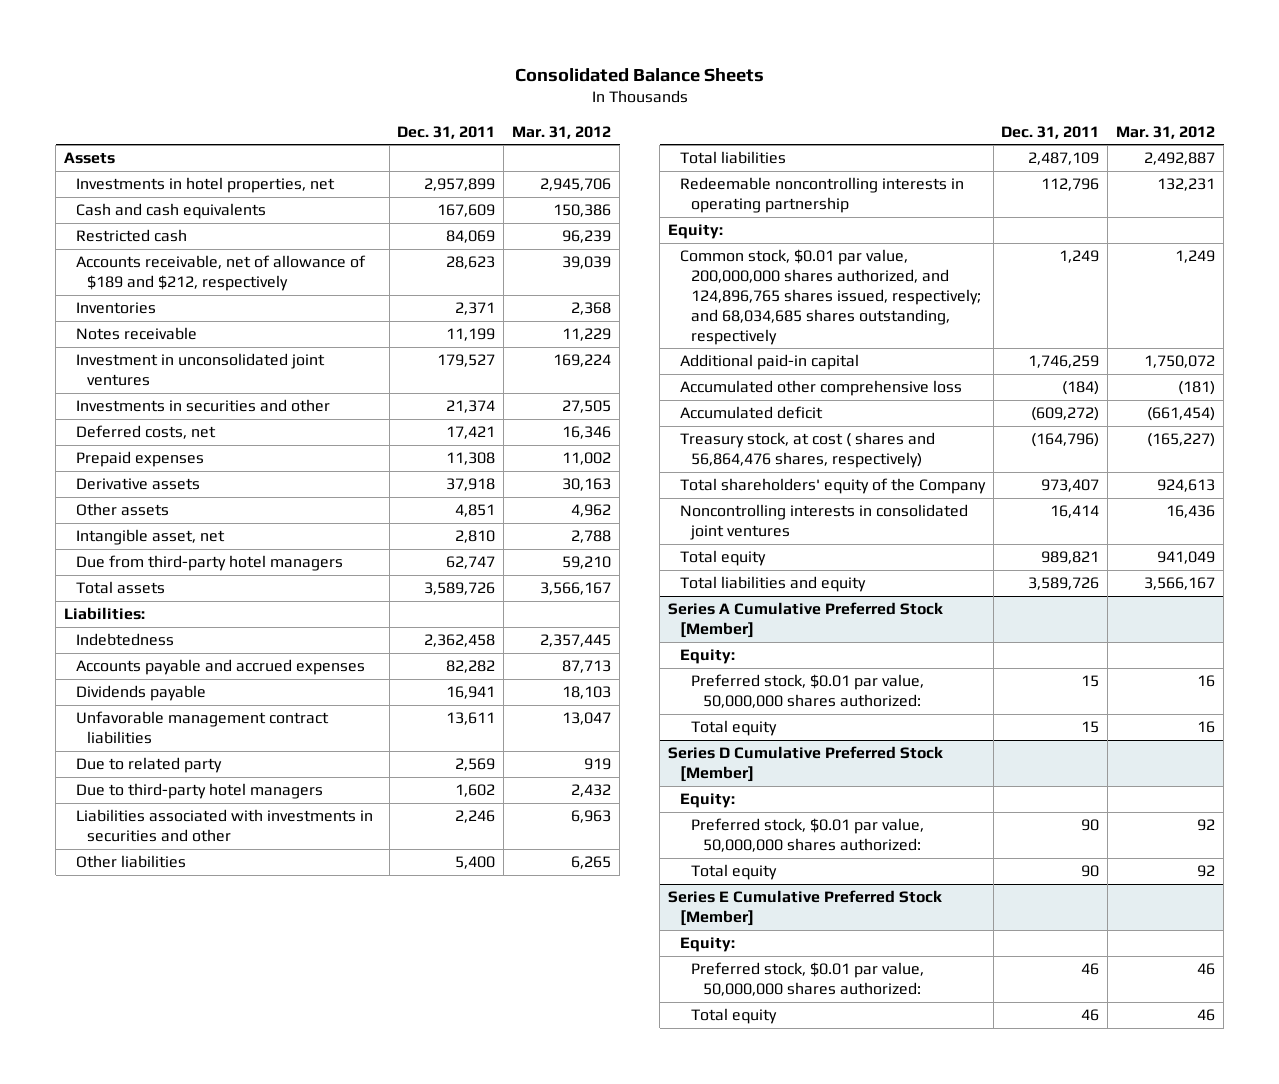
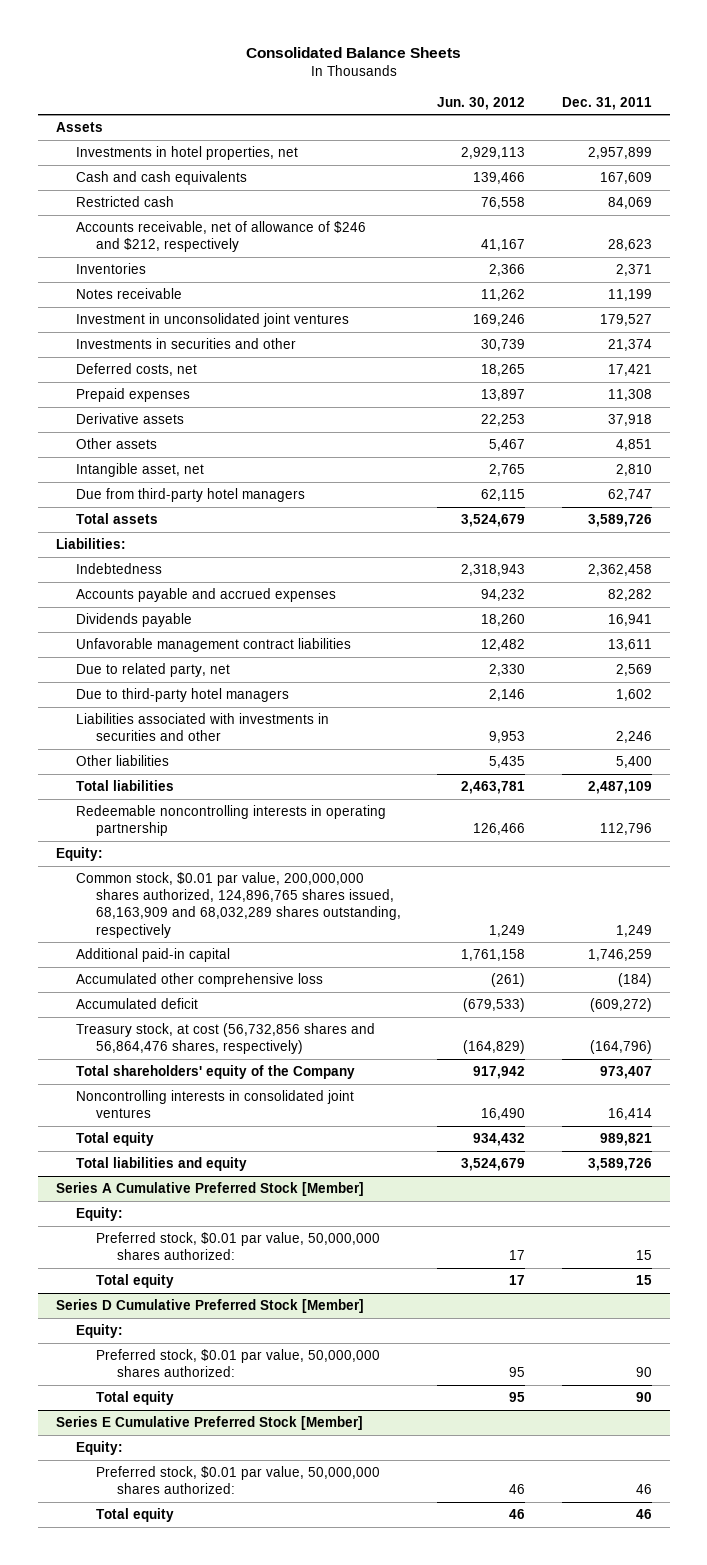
[512,125,612,139] Mar. 31, 2012 -> none
none -> [437,96,526,110] Jun. 30, 2012
[75,255,366,291] Accounts receivable, net of allowance of $189 and $212, respectively -> [75,221,366,253] Accounts receivable, net of allowance of $246 and $212, respectively
[75,757,222,774] Due to related party -> [75,663,230,678] Due to related party, net
[679,249,982,345] Common stock, $0.01 par value, 200,000,000 shares authorized, and 124,896,765 shares issued, respectively; and 68,034,685 shares outstanding, respectively -> [75,872,402,938] Common stock, $0.01 par value, 200,000,000 shares authorized, 124,896,765 shares issued, 68,163,909 and 68,032,289 shares outstanding, respectively
[679,432,935,468] Treasury stock, at cost ( shares and 56,864,476 shares, respectively) -> [75,1023,375,1055] Treasury stock, at cost (56,732,856 shares and 56,864,476 shares, respectively)

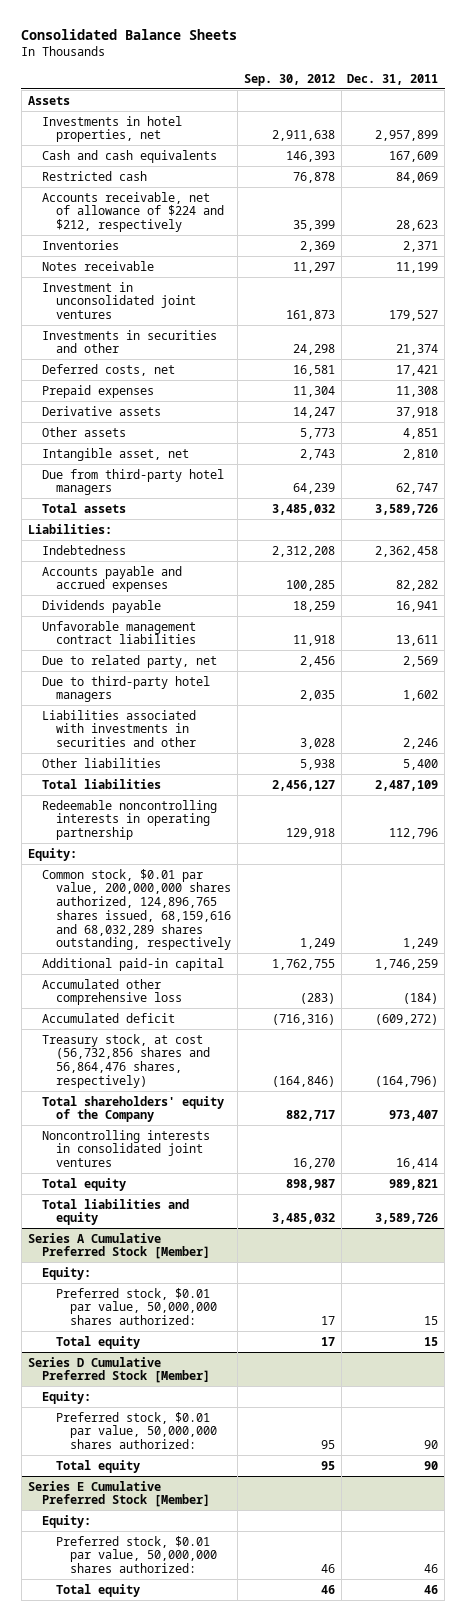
[437,96,526,110] Jun. 30, 2012 -> none
none -> [243,73,335,86] Sep. 30, 2012
[75,221,366,253] Accounts receivable, net of allowance of $246 and $212, respectively -> [41,191,224,233] Accounts receivable, net of allowance of $224 and $212, respectively
[75,872,402,938] Common stock, $0.01 par value, 200,000,000 shares authorized, 124,896,765 shares issued, 68,163,909 and 68,032,289 shares outstanding, respectively -> [41,868,231,951] Common stock, $0.01 par value, 200,000,000 shares authorized, 124,896,765 shares issued, 68,159,616 and 68,032,289 shares outstanding, respectively

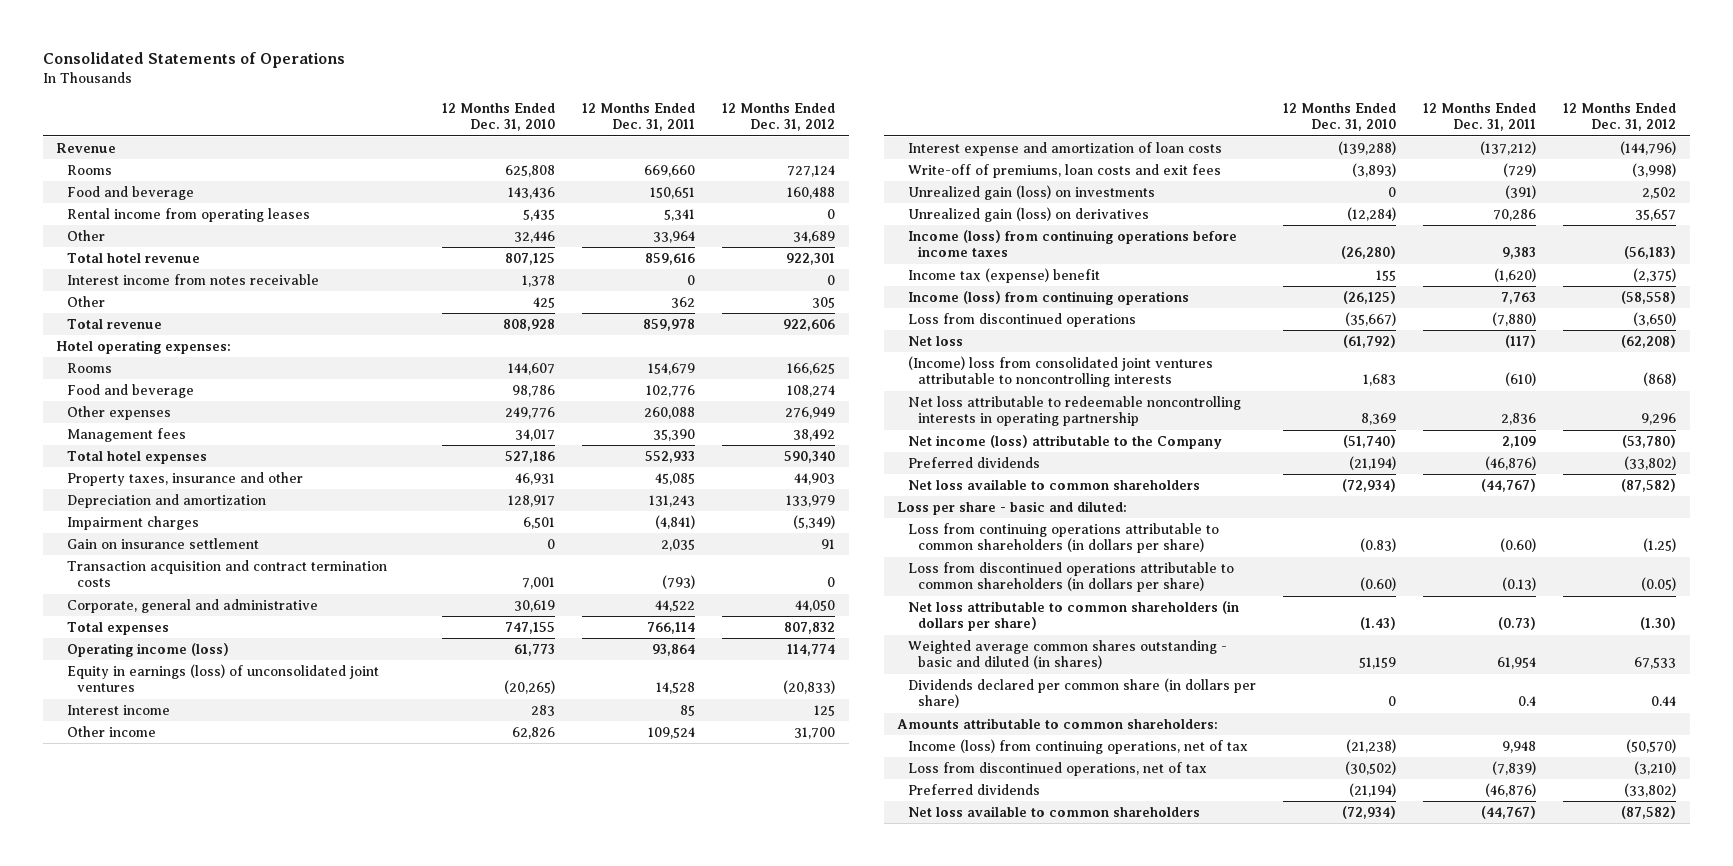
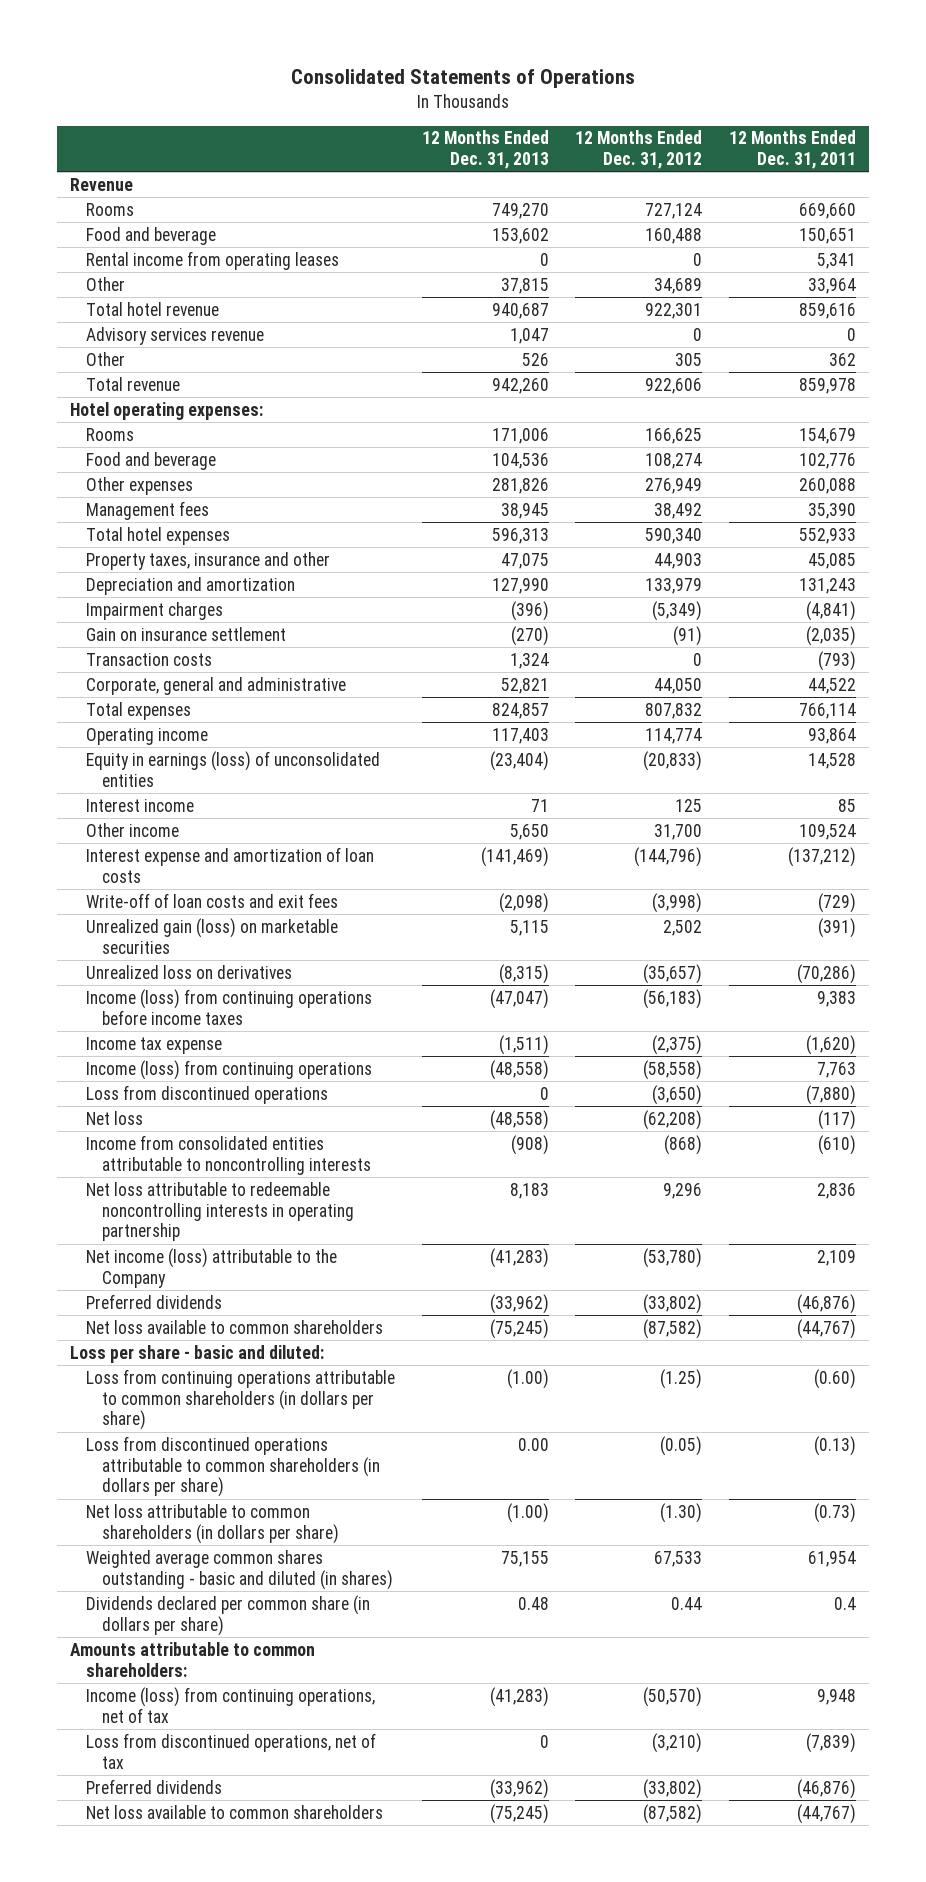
[442,103,556,132] 12 Months Ended Dec. 31, 2010 -> none
none -> [421,130,549,170] 12 Months Ended Dec. 31, 2013
[66,273,319,285] Interest income from notes receivable -> none
none -> [85,326,264,345] Advisory services revenue
[661,538,696,551] 2,035 -> [805,625,856,646] (2,035)
[821,538,836,549] 91 -> [673,625,703,646] (91)
[66,559,387,588] Transaction acquisition and contract termination costs -> [85,652,212,666] Transaction costs
[66,642,229,657] Operating income (loss) -> [85,727,208,745] Operating income
[66,663,379,693] Equity in earnings (loss) of unconsolidated joint ventures -> [85,750,380,787] Equity in earnings (loss) of unconsolidated entities
[907,163,1221,178] Write-off of premiums, loan costs and exit fees -> [85,892,338,908] Write-off of loan costs and exit fees
[907,184,1155,200] Unrealized gain (loss) on investments -> [85,917,338,954] Unrealized gain (loss) on marketable securities
[907,206,1149,222] Unrealized gain (loss) on derivatives -> [85,964,292,979] Unrealized loss on derivatives
[1493,208,1537,221] 70,286 -> [796,963,856,984] (70,286)
[1635,208,1677,221] 35,657 -> [643,963,703,984] (35,657)
[907,267,1100,283] Income tax (expense) benefit -> [85,1036,222,1054] Income tax expense
[907,355,1213,388] (Income) loss from consolidated joint ventures attributable to noncontrolling interests -> [85,1134,371,1175] Income from consolidated entities attributable to noncontrolling interests

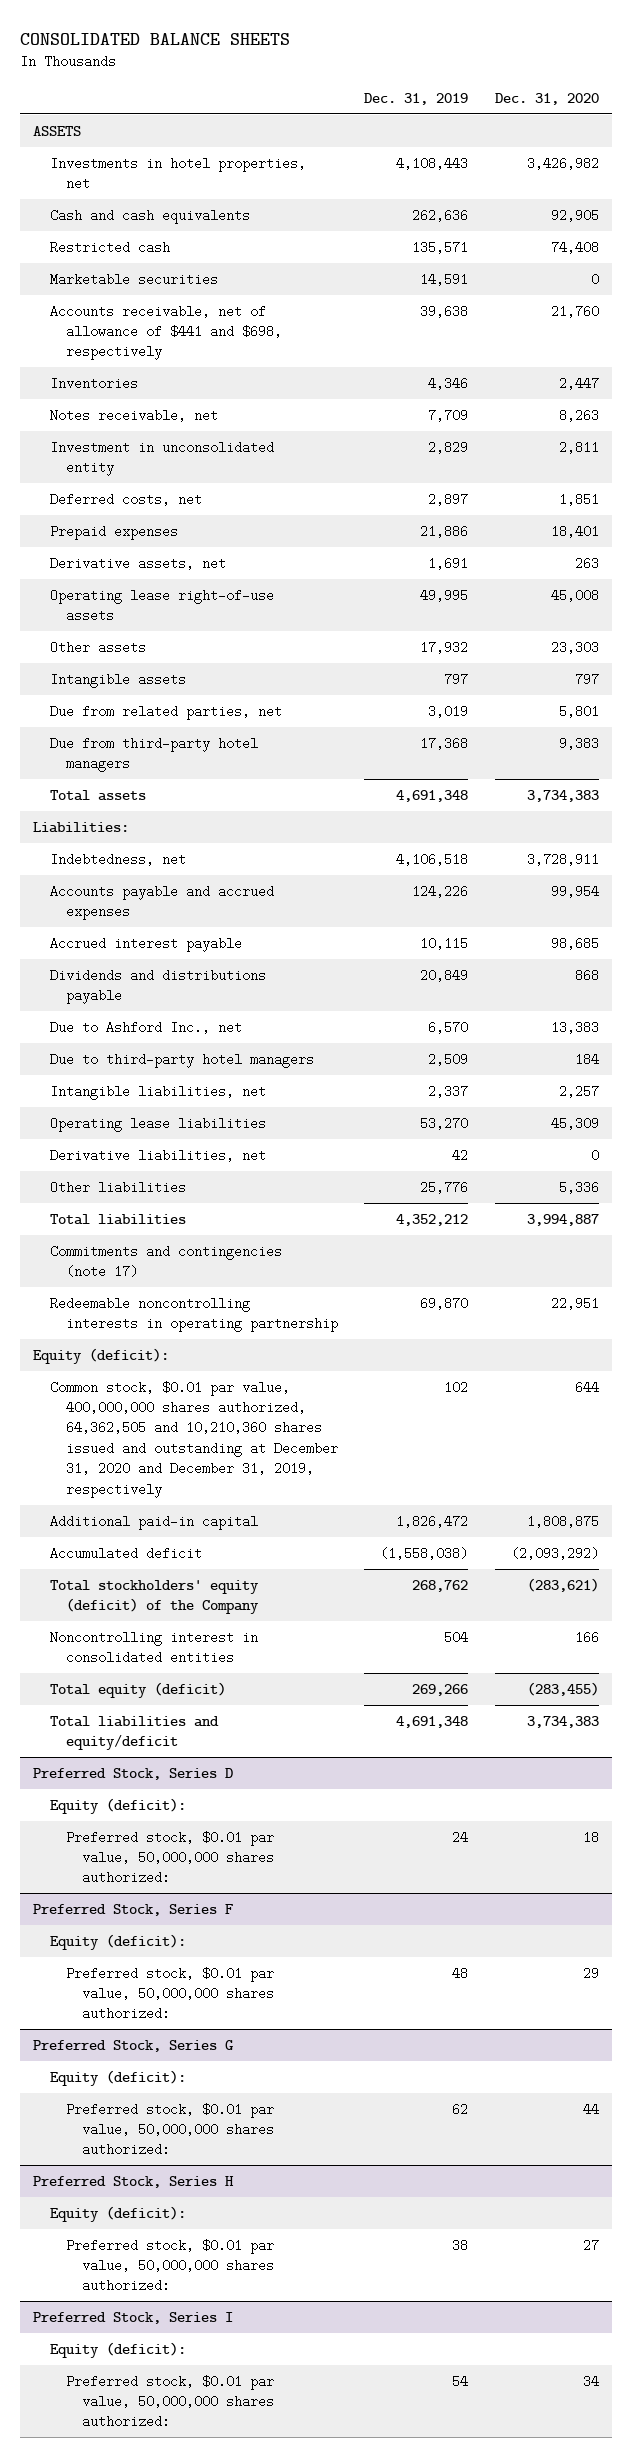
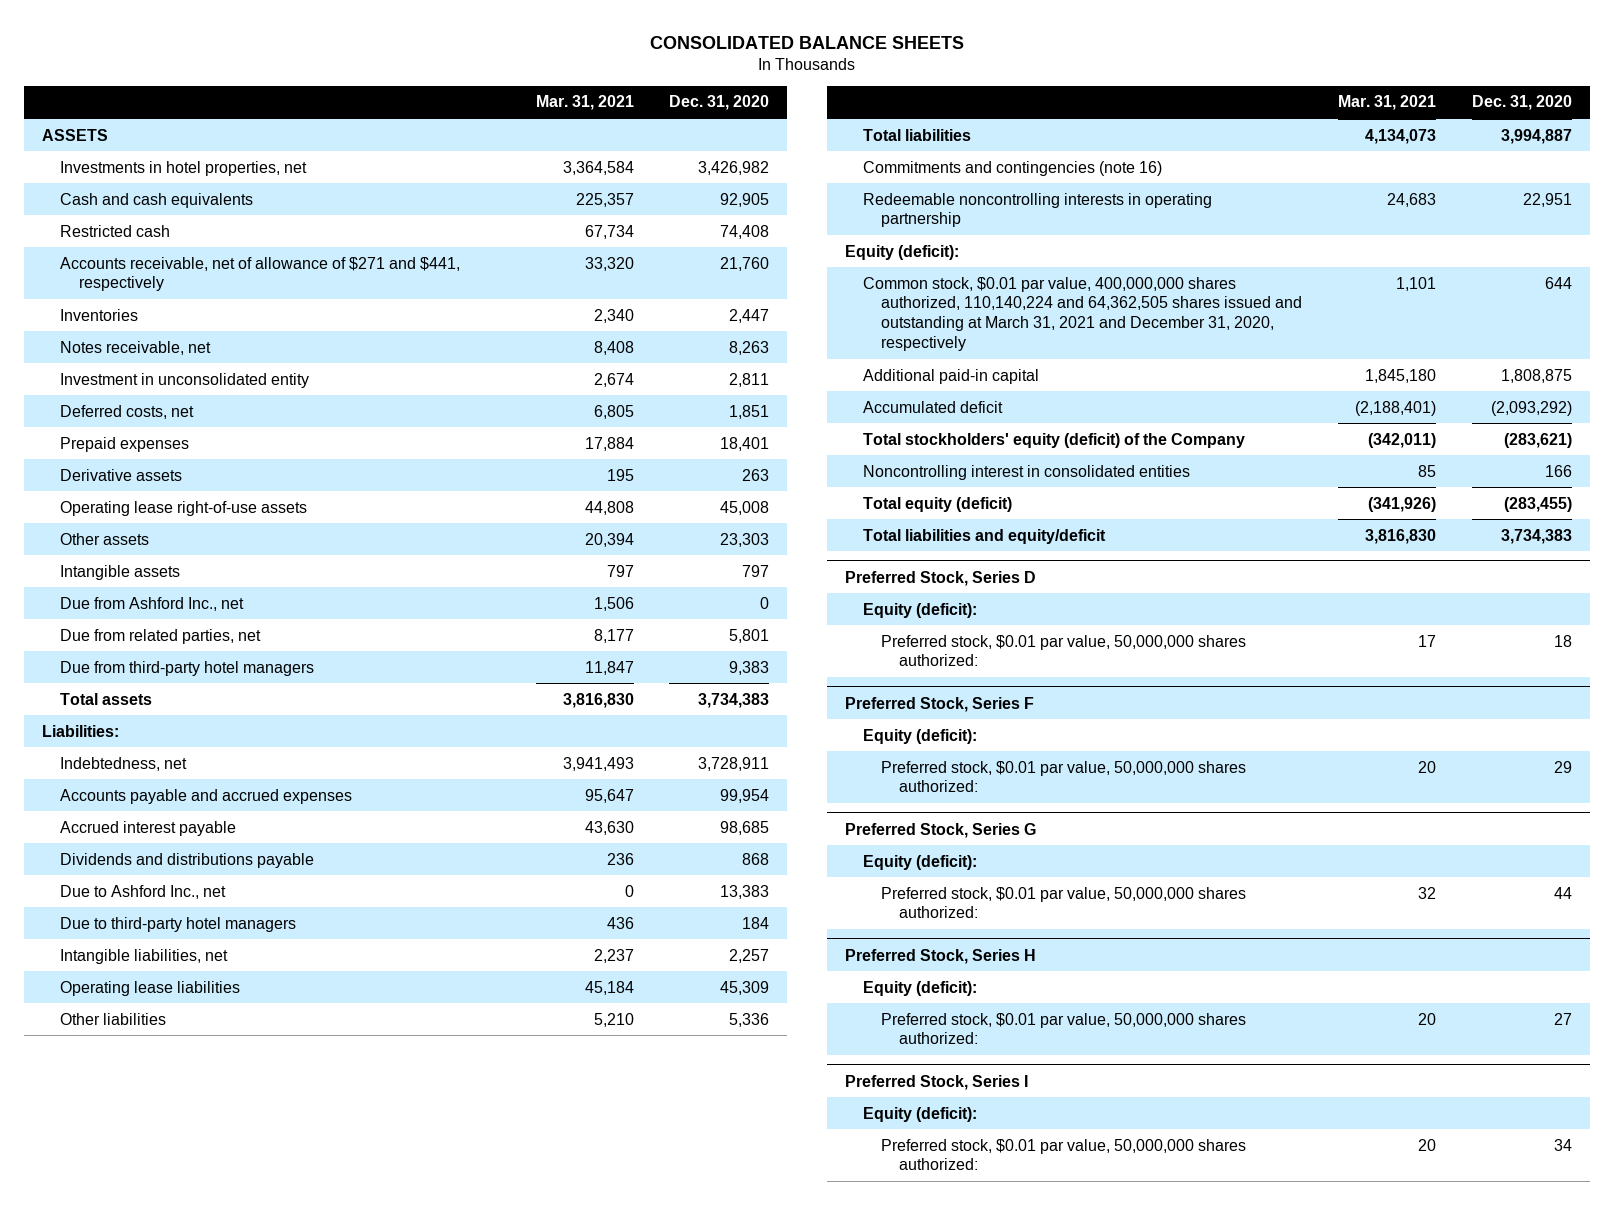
[364,92,469,105] Dec. 31, 2019 -> none
none -> [535,95,634,111] Mar. 31, 2021
[49,272,218,286] Marketable securities -> none
[49,304,283,361] Accounts receivable, net of allowance of $441 and $698, respectively -> [60,256,461,292] Accounts receivable, net of allowance of $271 and $441, respectively
[49,556,226,570] Derivative assets, net -> [60,468,183,481] Derivative assets
none -> [60,596,245,611] Due from Ashford Inc., net
[49,1148,266,1162] Derivative liabilities, net -> none
[49,1244,282,1279] Commitments and contingencies (note 17) -> [863,160,1163,176] Commitments and contingencies (note 16)
[49,1380,339,1498] Common stock, $0.01 par value, 400,000,000 shares authorized, 64,362,505 and 10,210,360 shares issued and outstanding at December 31, 2020 and December 31, 2019, respectively -> [863,276,1303,352] Common stock, $0.01 par value, 400,000,000 shares authorized, 110,140,224 and 64,362,505 shares issued and outstanding at March 31, 2021 and December 31, 2020, respectively

